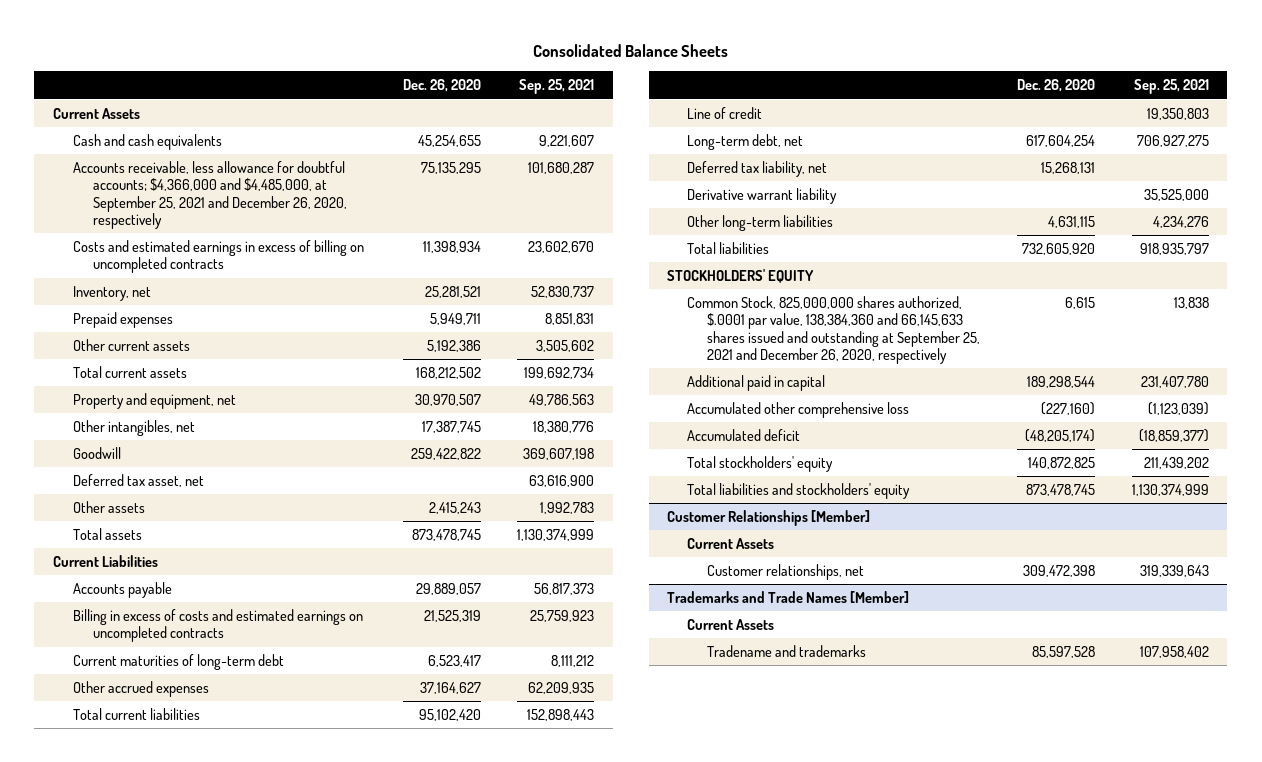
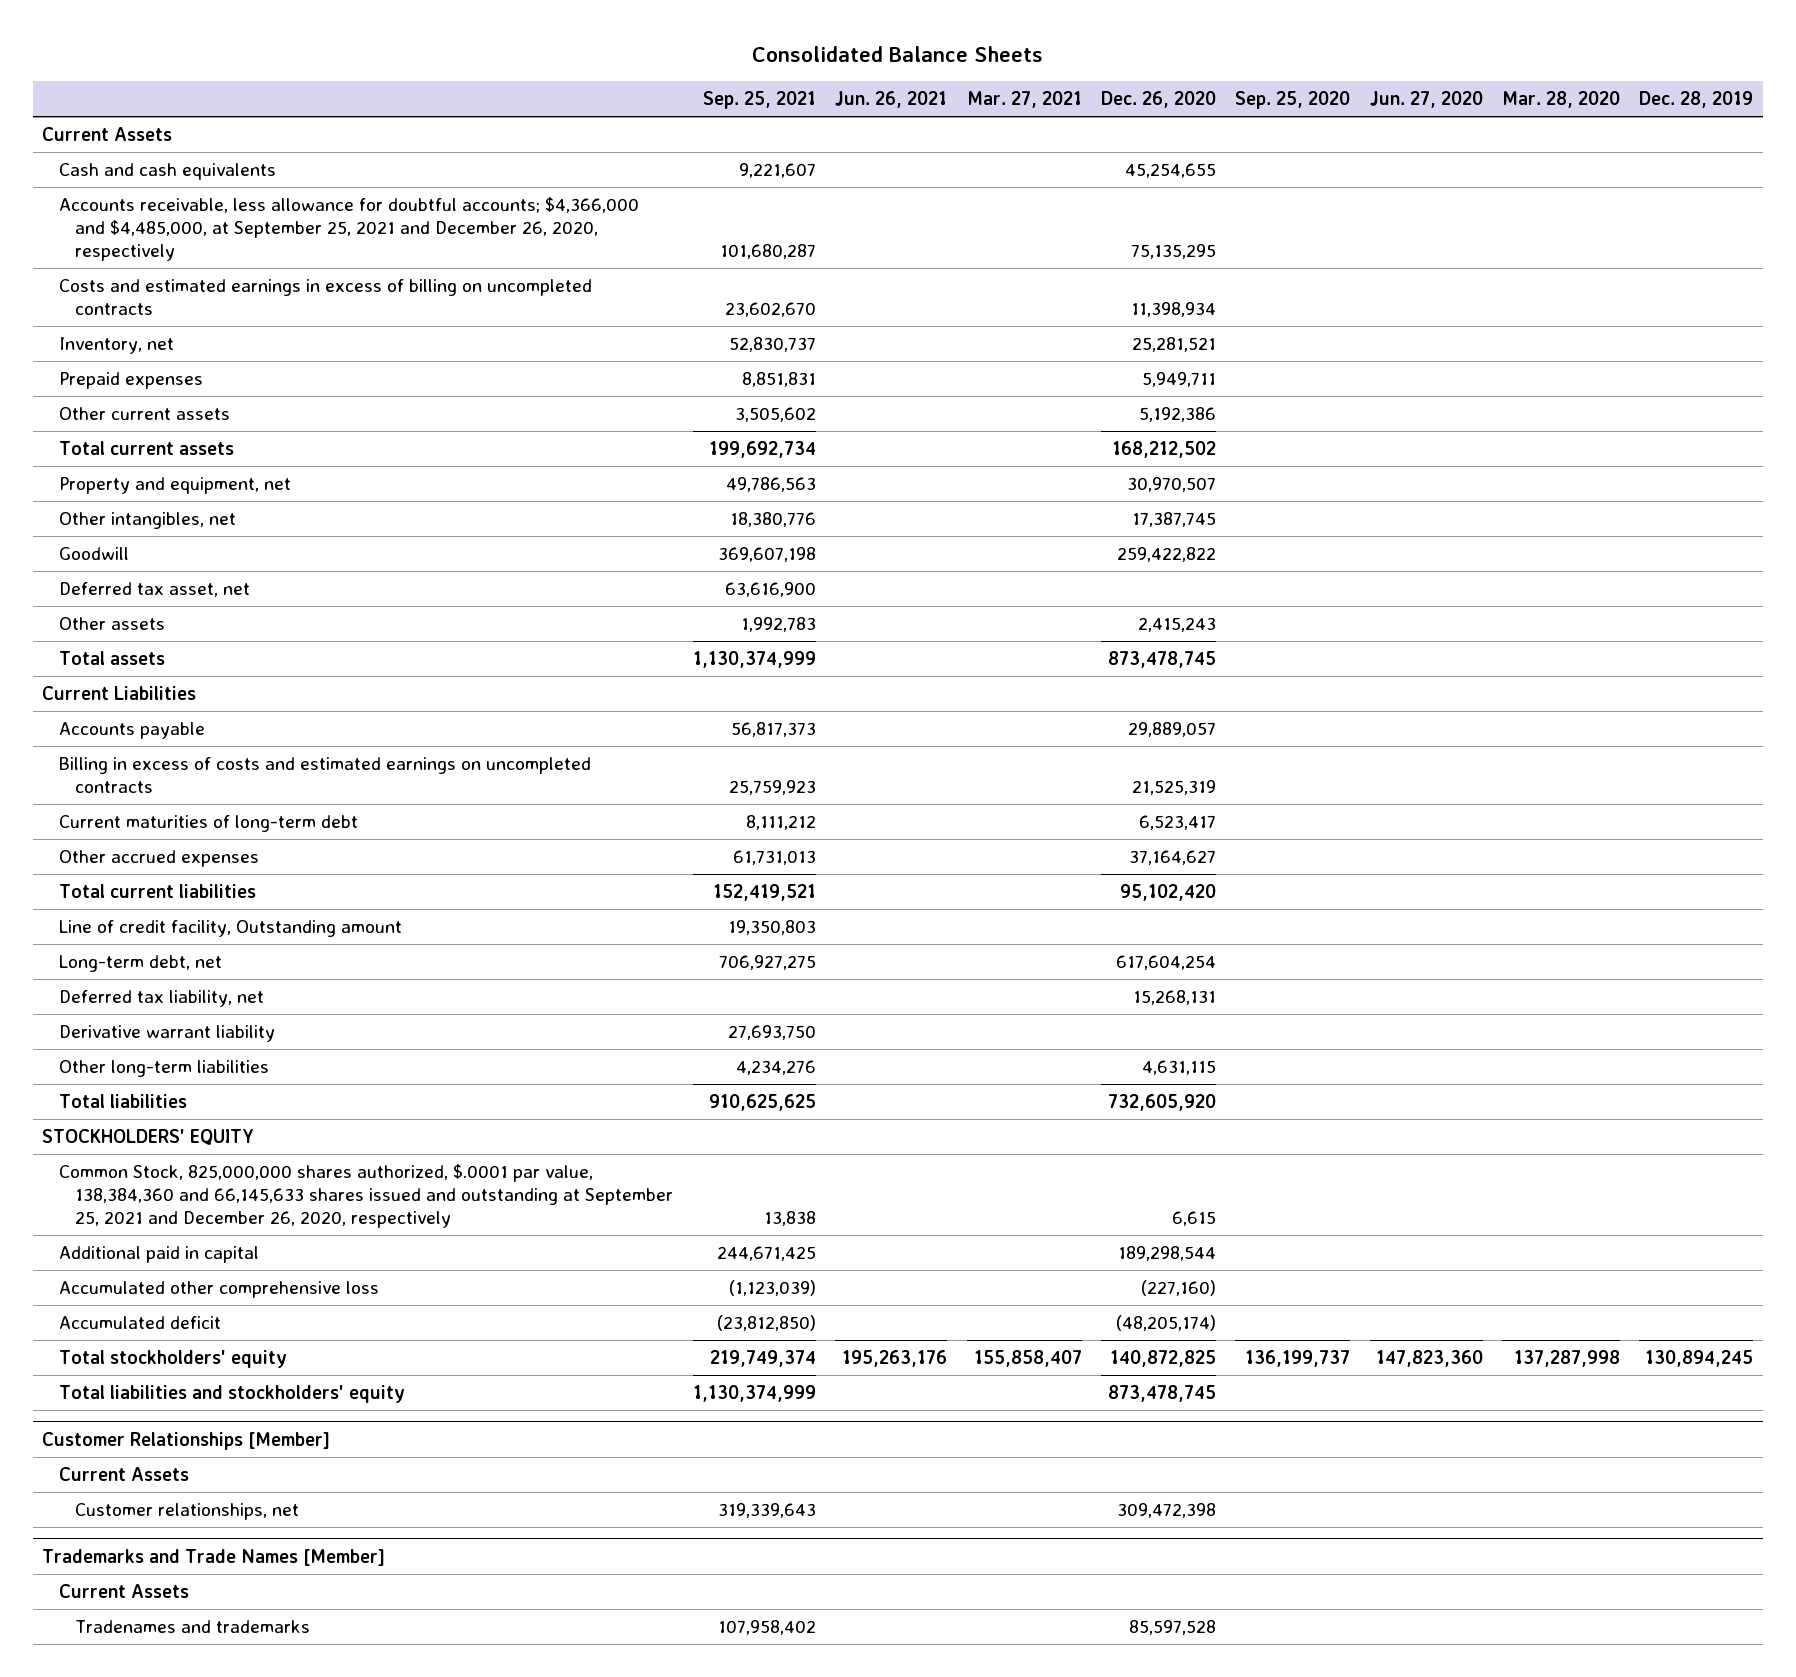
none -> [835,91,948,109] Jun. 26, 2021
none -> [966,91,1082,109] Mar. 27, 2021
none -> [1235,91,1351,110] Sep. 25, 2020
none -> [1369,91,1483,109] Jun. 27, 2020
none -> [1502,91,1621,109] Mar. 28, 2020
none -> [1639,91,1754,109] Dec. 28, 2019
[528,681,595,694] 62,209,935 -> [732,849,816,865] 61,731,013
[527,708,595,721] 152,898,443 -> [712,883,816,901] 152,419,521
[687,106,763,119] Line of credit -> [58,919,402,937] Line of credit facility, Outstanding amount
[1143,188,1209,201] 35,525,000 -> [727,1024,816,1040] 27,693,750
[1139,242,1209,255] 918,935,797 -> [708,1093,816,1111] 910,625,625
[1140,375,1209,388] 231,407,780 -> [716,1245,816,1261] 244,671,425
[1138,428,1209,442] (18,859,377) -> [716,1314,816,1331] (23,812,850)
[1143,456,1209,469] 211,439,202 -> [709,1349,816,1367] 219,749,374
[707,644,867,657] Tradename and trademarks -> [75,1619,311,1633] Tradenames and trademarks

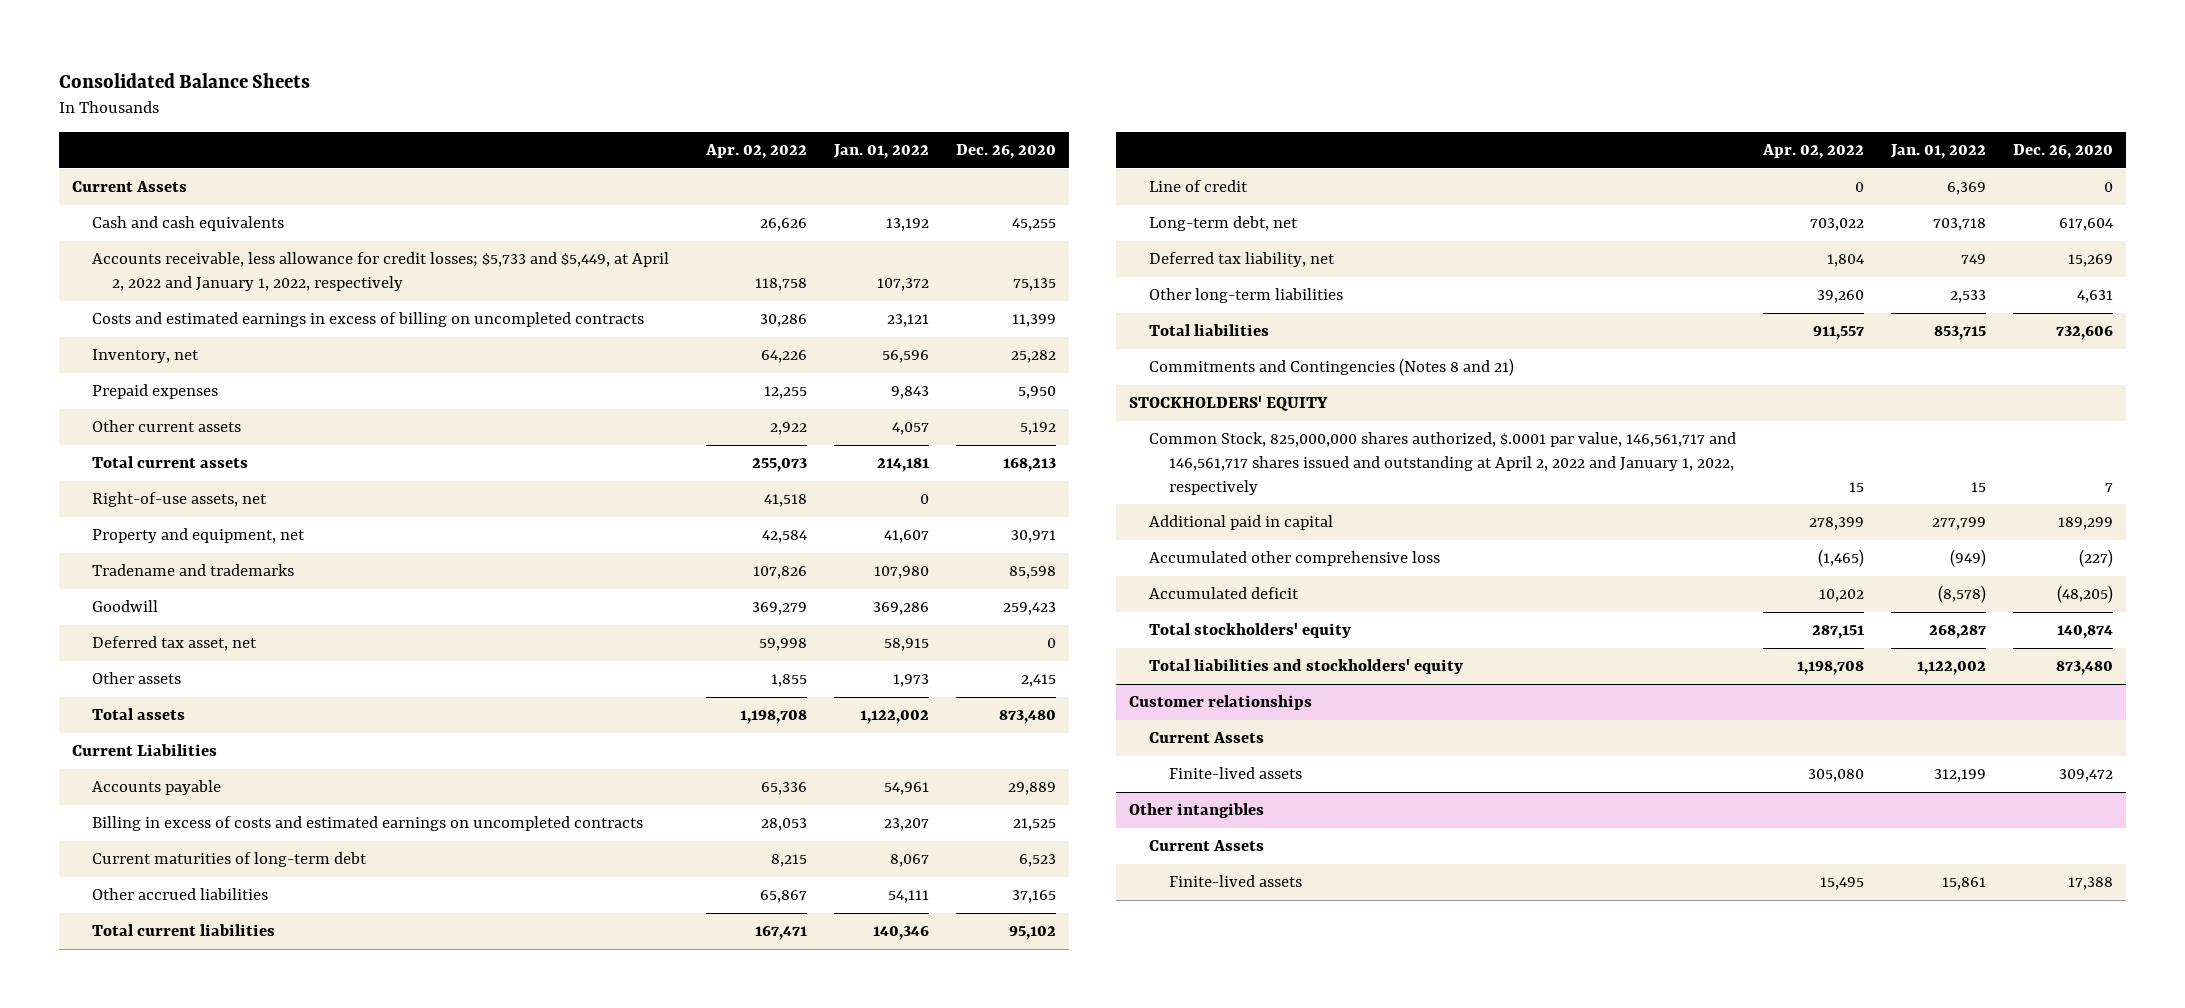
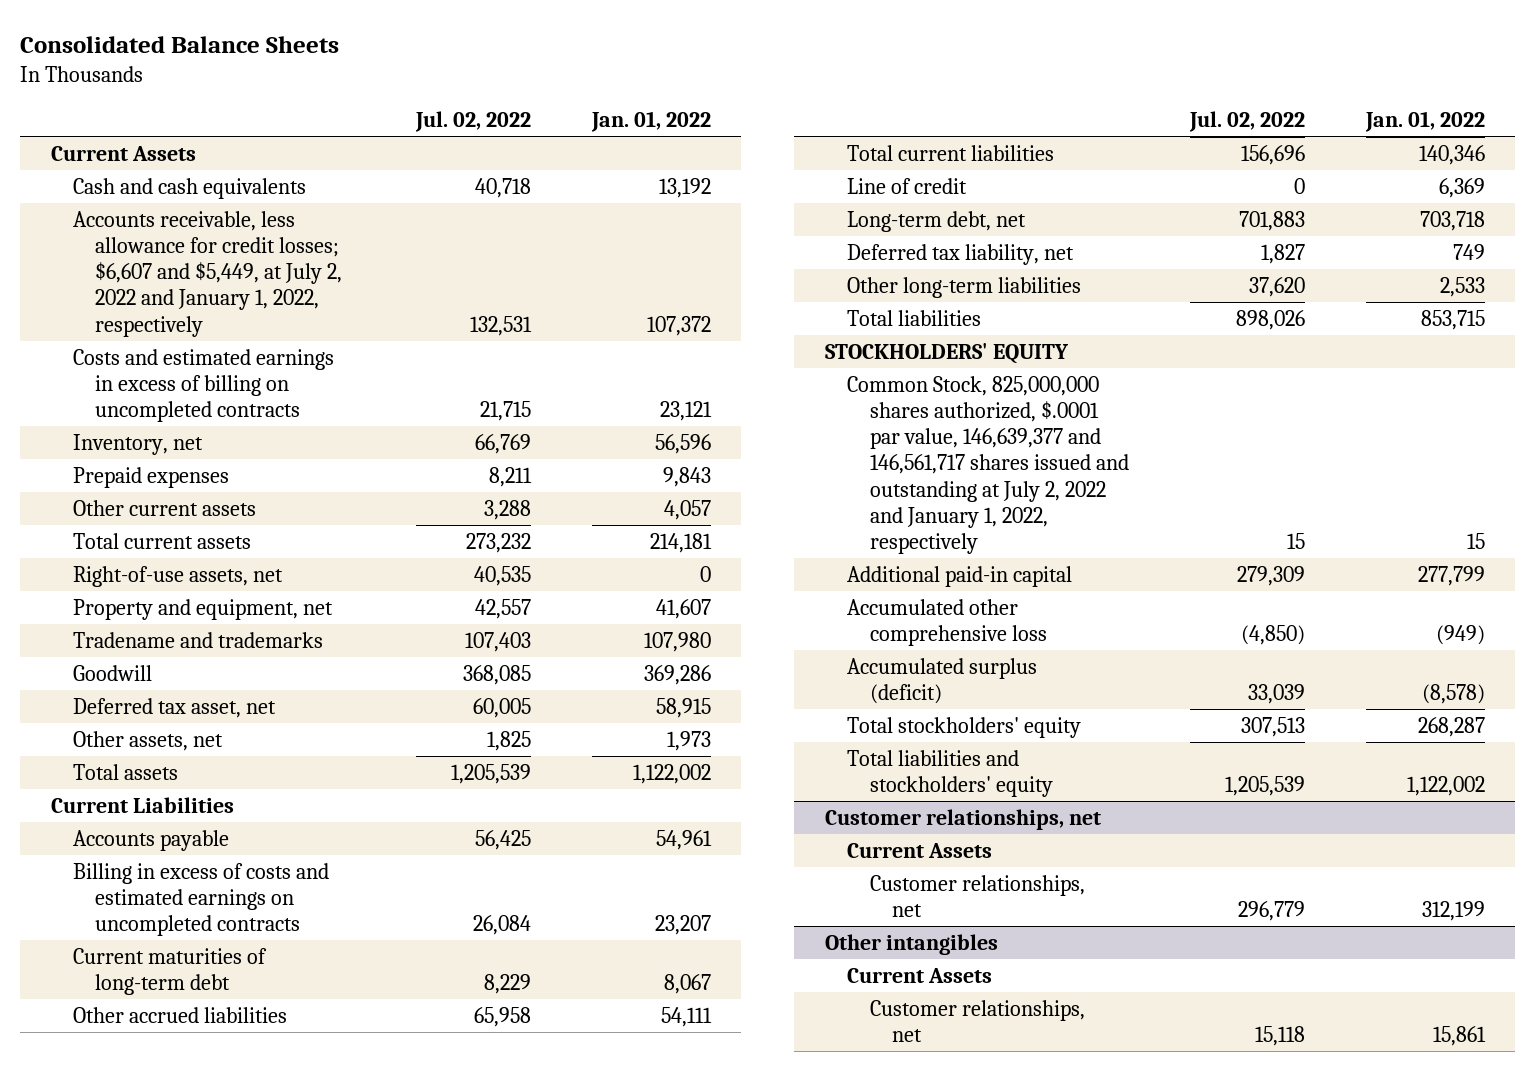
[705,144,808,160] Apr. 02, 2022 -> none
[955,144,1056,160] Dec. 26, 2020 -> none
none -> [414,111,531,133] Jul. 02, 2022
[92,252,670,291] Accounts receivable, less allowance for credit losses; $5,733 and $5,449, at April 2, 2022 and January 1, 2022, respectively -> [73,210,343,337] Accounts receivable, less allowance for credit losses; $6,607 and $5,449, at July 2, 2022 and January 1, 2022, respectively
[92,672,182,685] Other assets -> [73,730,224,751] Other assets, net
[1149,358,1515,377] Commitments and Contingencies (Notes 8 and 21) -> none
[1149,432,1737,495] Common Stock, 825,000,000 shares authorized, $.0001 par value, 146,561,717 and 146,561,717 shares issued and outstanding at April 2, 2022 and January 1, 2022, respectively -> [847,375,1129,555] Common Stock, 825,000,000 shares authorized, $.0001 par value, 146,639,377 and 146,561,717 shares issued and outstanding at July 2, 2022 and January 1, 2022, respectively
[1149,515,1334,531] Additional paid in capital -> [847,565,1073,587] Additional paid-in capital
[1149,587,1300,600] Accumulated deficit -> [847,657,1038,704] Accumulated surplus (deficit)
[1129,695,1313,711] Customer relationships -> [824,808,1101,830] Customer relationships, net
[1169,767,1303,780] Finite-lived assets -> [869,874,1085,917] Customer relationships, net
[1169,875,1303,888] Finite-lived assets -> [869,999,1085,1042] Customer relationships, net

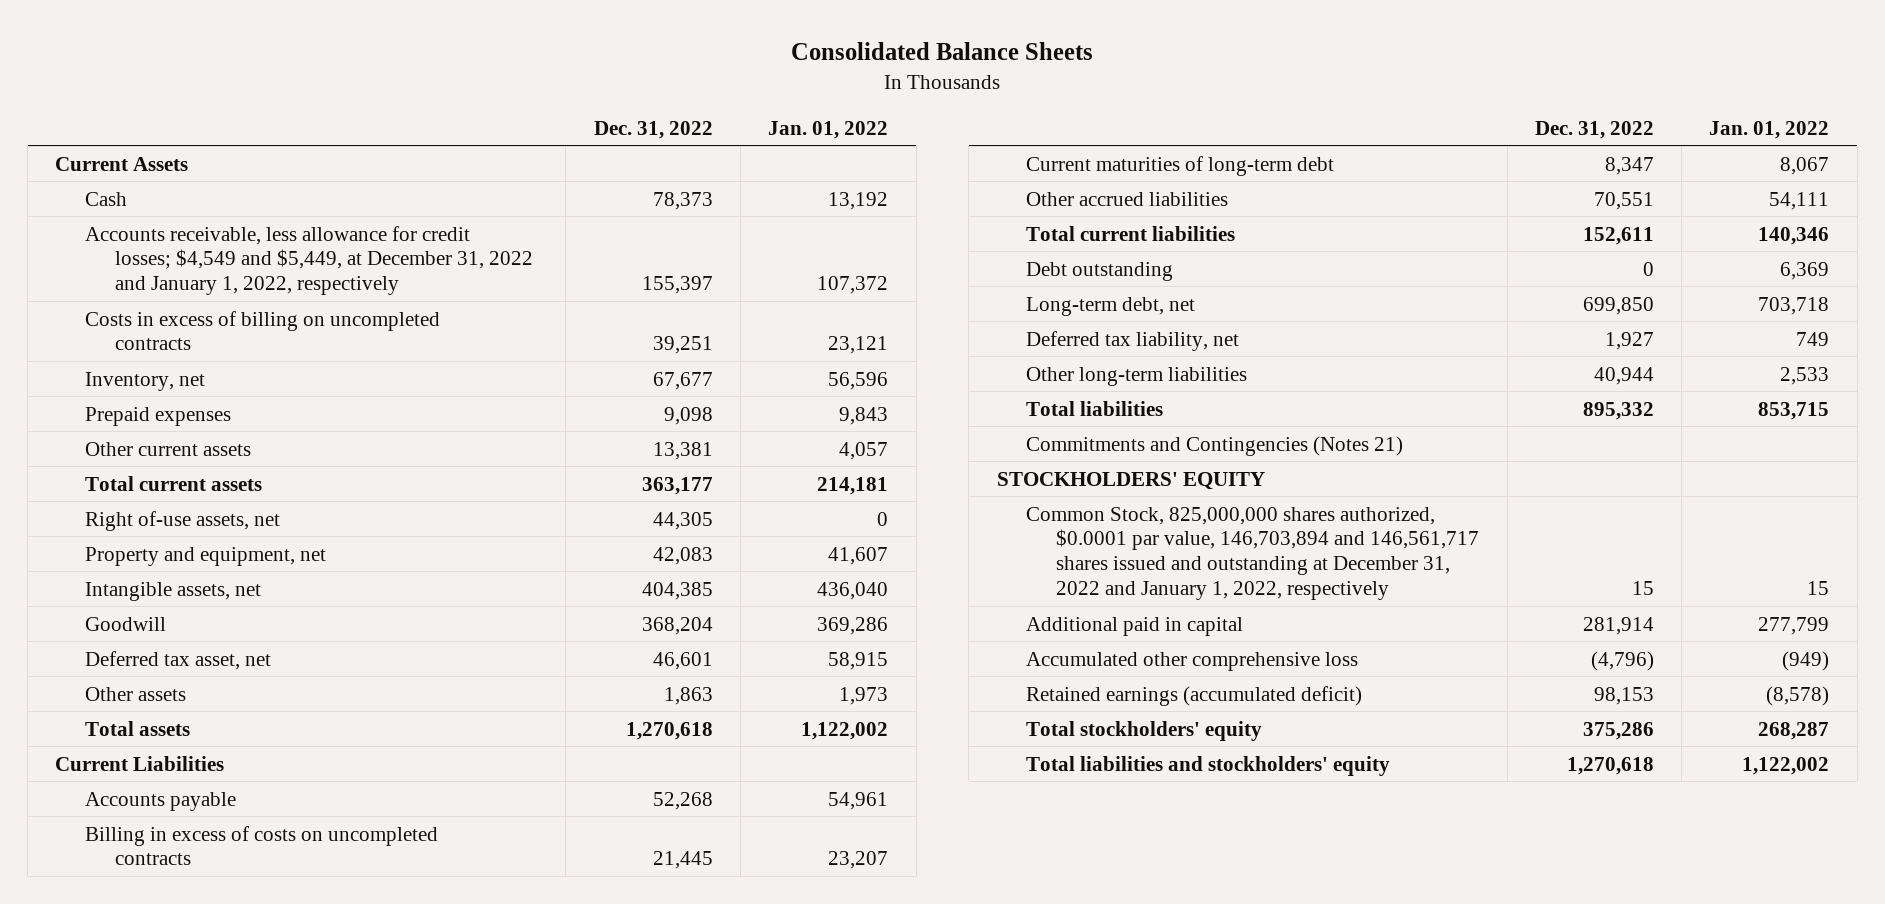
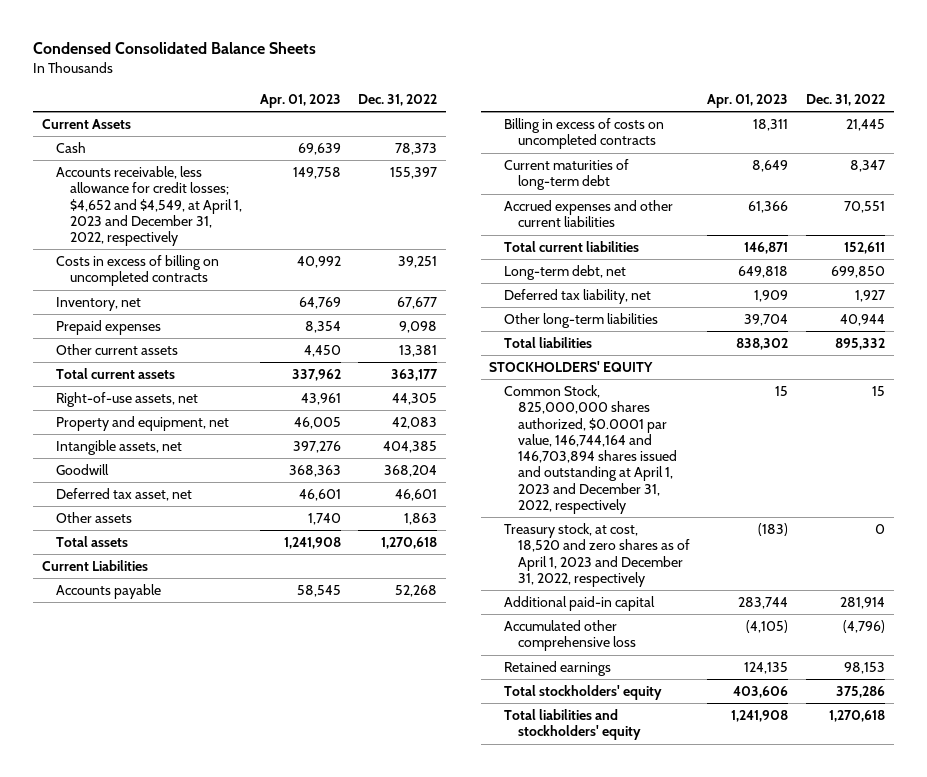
[791,42,1094,61] Consolidated Balance Sheets -> [33,42,317,55] Condensed Consolidated Balance Sheets
[768,120,889,139] Jan. 01, 2022 -> none
none -> [259,93,341,108] Apr. 01, 2023
[85,225,534,296] Accounts receivable, less allowance for credit losses; $4,549 and $5,449, at December 31, 2022 and January 1, 2022, respectively -> [56,166,243,247] Accounts receivable, less allowance for credit losses; $4,652 and $4,549, at April 1, 2023 and December 31, 2022, respectively
[85,510,281,531] Right of-use assets, net -> [56,392,199,408] Right-of-use assets, net
[1026,191,1229,206] Other accrued liabilities -> [503,200,673,228] Accrued expenses and other current liabilities
[1026,261,1174,281] Debt outstanding -> none
[1026,435,1404,456] Commitments and Contingencies (Notes 21) -> none
[1026,506,1480,601] Common Stock, 825,000,000 shares authorized, $0.0001 par value, 146,703,894 and 146,561,717 shares issued and outstanding at December 31, 2022 and January 1, 2022, respectively -> [503,385,677,514] Common Stock, 825,000,000 shares authorized, $0.0001 par value, 146,744,164 and 146,703,894 shares issued and outstanding at April 1, 2023 and December 31, 2022, respectively
none -> [503,523,690,587] Treasury stock, at cost, 18,520 and zero shares as of April 1, 2023 and December 31, 2022, respectively
[1026,616,1244,636] Additional paid in capital -> [503,596,655,612] Additional paid-in capital
[1026,685,1363,706] Retained earnings (accumulated deficit) -> [503,661,611,677] Retained earnings

